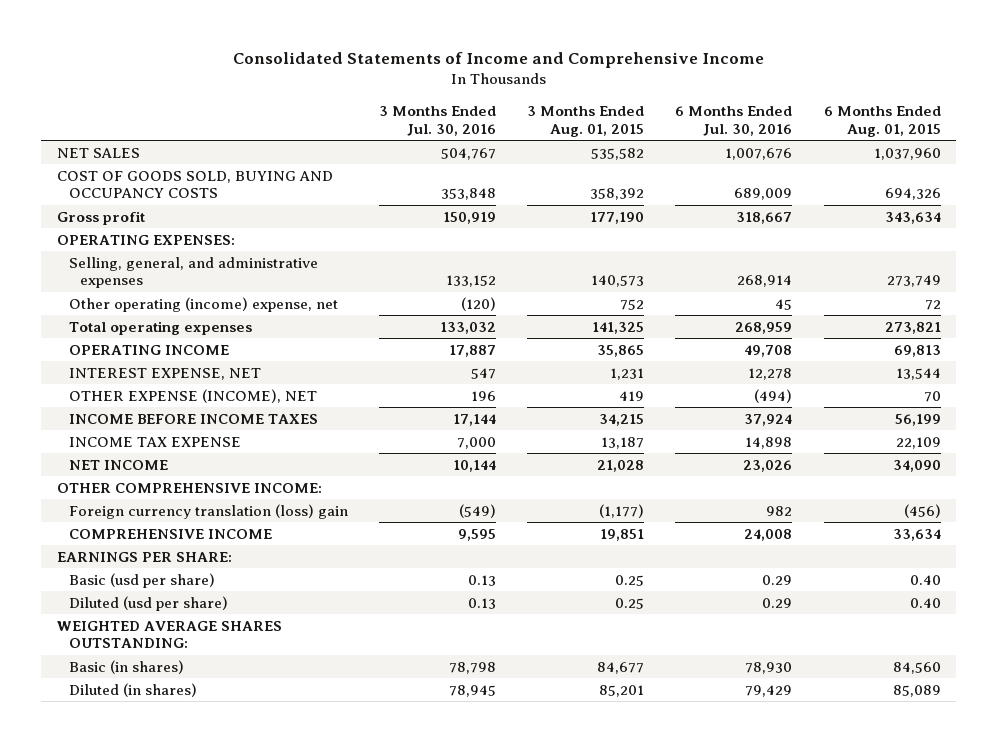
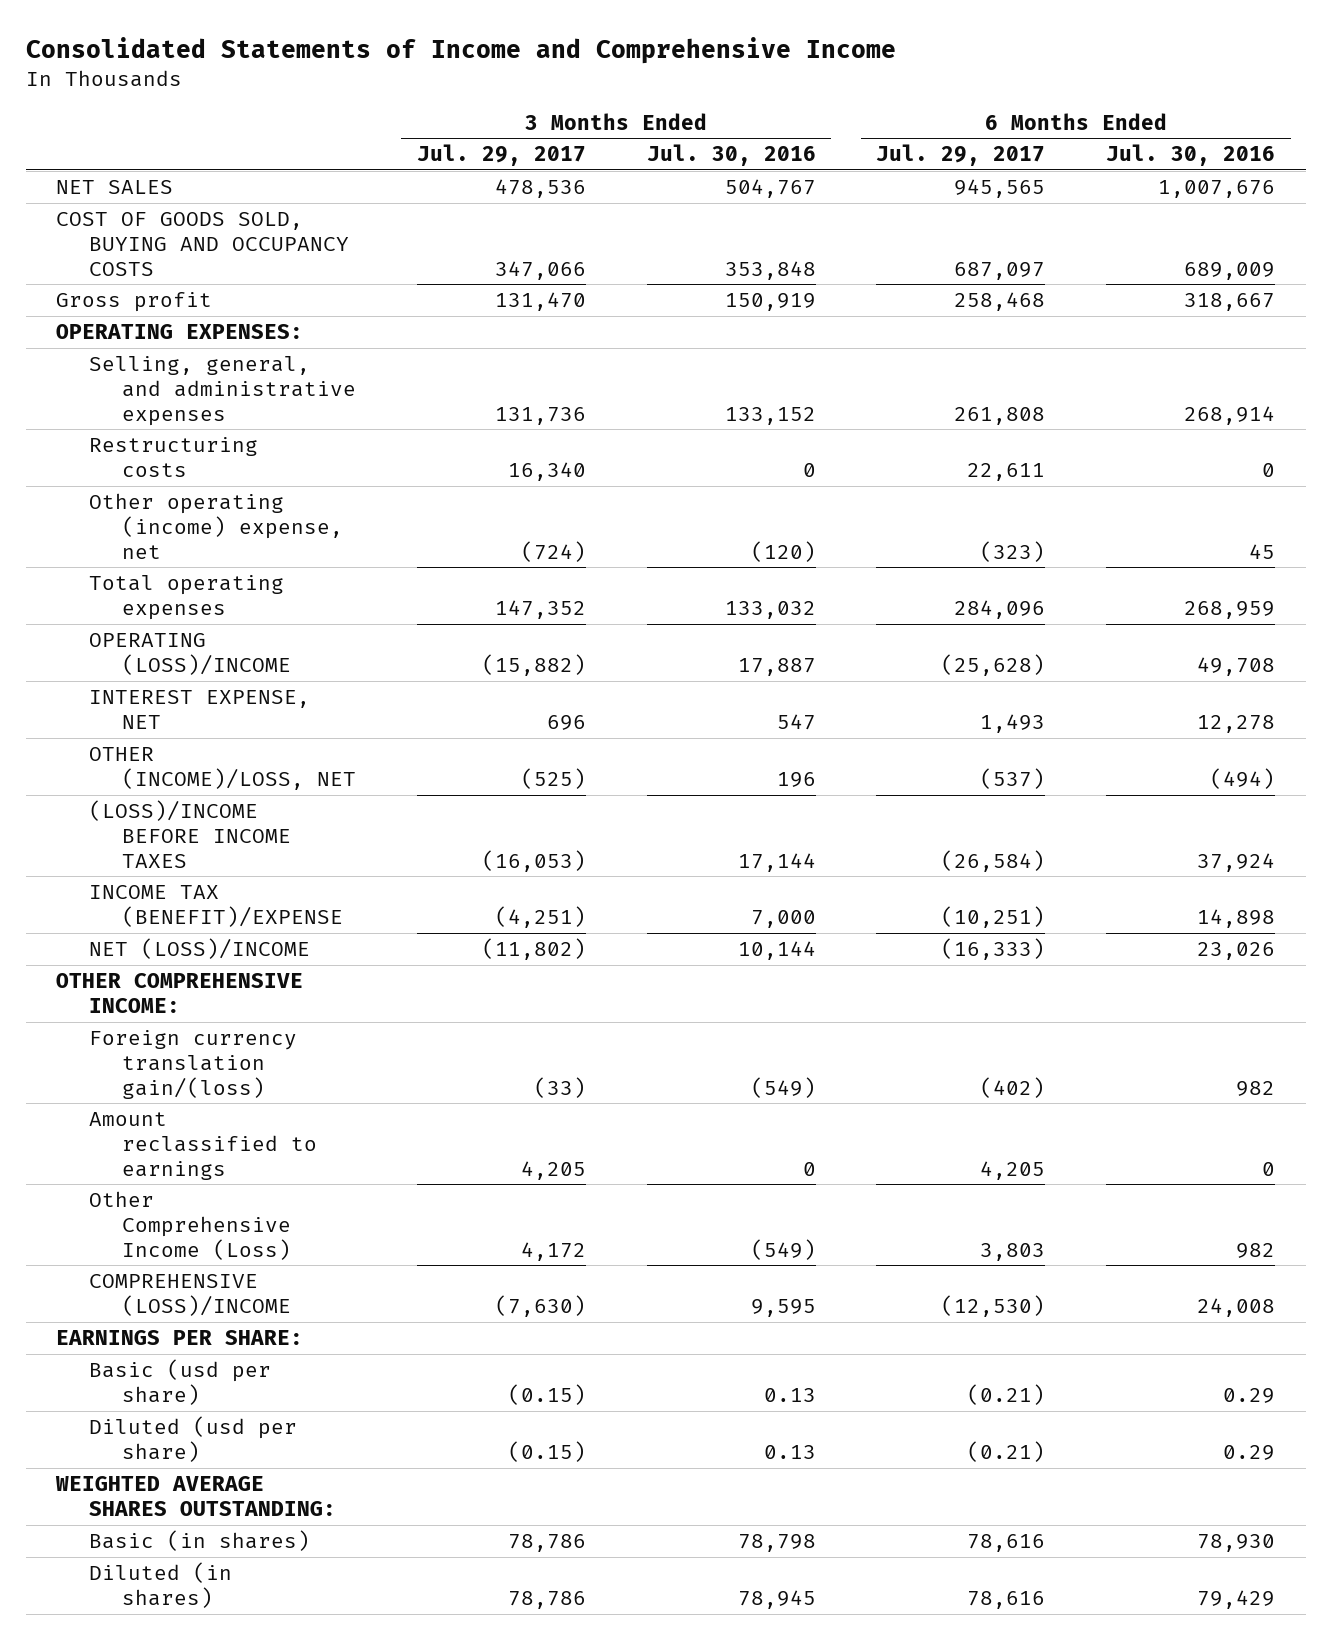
[527,105,645,137] 3 Months Ended Aug. 01, 2015 -> none
[823,105,941,137] 6 Months Ended Aug. 01, 2015 -> none
none -> [416,144,586,167] Jul. 29, 2017
none -> [876,144,1046,167] Jul. 29, 2017
none -> [88,437,258,477] Restructuring costs
[68,344,229,355] OPERATING INCOME -> [88,633,291,675] OPERATING (LOSS)/INCOME
[68,388,317,403] OTHER EXPENSE (INCOME), NET -> [88,747,356,790] OTHER (INCOME)/LOSS, NET
[68,413,318,424] INCOME BEFORE INCOME TAXES -> [88,800,291,868] (LOSS)/INCOME BEFORE INCOME TAXES
[68,436,241,447] INCOME TAX EXPENSE -> [88,885,343,927] INCOME TAX (BENEFIT)/EXPENSE
[68,459,168,470] NET INCOME -> [88,938,310,960] NET (LOSS)/INCOME
[68,503,348,519] Foreign currency translation (loss) gain -> [88,1030,297,1099] Foreign currency translation gain/(loss)
none -> [88,1112,317,1180] Amount reclassified to earnings
none -> [88,1191,291,1260] Other Comprehensive Income (Loss)
[68,528,272,539] COMPREHENSIVE INCOME -> [88,1274,291,1316] COMPREHENSIVE (LOSS)/INCOME

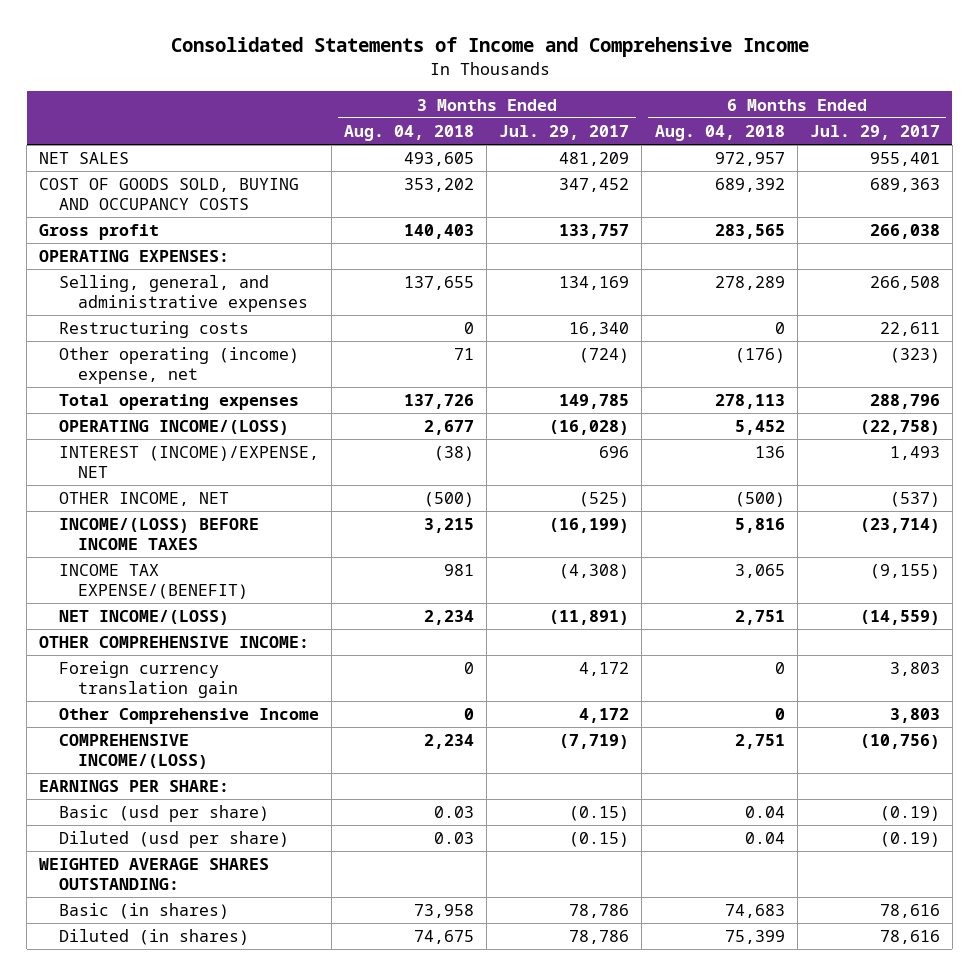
[646,144,816,167] Jul. 30, 2016 -> none
[1106,144,1276,167] Jul. 30, 2016 -> none
none -> [343,124,474,141] Aug. 04, 2018
none -> [654,124,785,141] Aug. 04, 2018
[494,179,586,199] 478,536 -> [559,152,630,167] 481,209
[954,179,1046,199] 945,565 -> [869,152,940,167] 955,401
[494,260,586,280] 347,066 -> [559,178,630,193] 347,452
[954,261,1046,280] 687,097 -> [869,178,940,193] 689,363
[494,292,586,312] 131,470 -> [559,224,630,240] 133,757
[954,292,1046,312] 258,468 -> [869,224,940,240] 266,038
[494,406,586,425] 131,736 -> [559,276,630,291] 134,169
[954,406,1046,425] 261,808 -> [869,276,940,291] 266,508
[494,599,586,619] 147,352 -> [559,394,630,410] 149,785
[954,599,1046,619] 284,096 -> [869,394,940,410] 288,796
[88,633,291,675] OPERATING (LOSS)/INCOME -> [58,420,289,436] OPERATING INCOME/(LOSS)
[481,653,586,676] (15,882) -> [549,420,630,436] (16,028)
[941,653,1046,676] (25,628) -> [859,420,940,436] (22,758)
[88,690,310,729] INTEREST EXPENSE, NET -> [58,446,319,479] INTEREST (INCOME)/EXPENSE, NET
[88,747,356,790] OTHER (INCOME)/LOSS, NET -> [58,492,229,507] OTHER INCOME, NET
[88,800,291,868] (LOSS)/INCOME BEFORE INCOME TAXES -> [58,518,259,551] INCOME/(LOSS) BEFORE INCOME TAXES
[481,849,586,872] (16,053) -> [549,518,630,534] (16,199)
[941,849,1046,872] (26,584) -> [859,518,940,534] (23,714)
[88,885,343,927] INCOME TAX (BENEFIT)/EXPENSE -> [58,564,248,600] INCOME TAX EXPENSE/(BENEFIT)
[494,905,586,928] (4,251) -> [559,564,630,580] (4,308)
[941,905,1046,928] (10,251) -> [869,564,940,580] (9,155)
[88,938,310,960] NET (LOSS)/INCOME -> [58,610,229,626] NET INCOME/(LOSS)
[481,938,586,961] (11,802) -> [549,610,630,626] (11,891)
[941,938,1046,961] (16,333) -> [859,610,940,626] (14,559)
[88,1112,317,1180] Amount reclassified to earnings -> none
[88,1030,297,1099] Foreign currency translation gain/(loss) -> [58,661,238,699] Foreign currency translation gain
[533,1076,586,1098] (33) -> [579,662,630,677] 4,172
[980,1076,1046,1098] (402) -> [889,662,940,677] 3,803
[88,1191,291,1260] Other Comprehensive Income (Loss) -> [58,708,319,725] Other Comprehensive Income
[88,1274,291,1316] COMPREHENSIVE (LOSS)/INCOME -> [58,734,208,770] COMPREHENSIVE INCOME/(LOSS)
[494,1294,586,1317] (7,630) -> [559,734,630,750] (7,719)
[941,1294,1046,1317] (12,530) -> [859,734,940,750] (10,756)
[967,1383,1046,1405] (0.21) -> [879,806,940,822] (0.19)
[967,1440,1046,1462] (0.21) -> [879,832,940,848] (0.19)

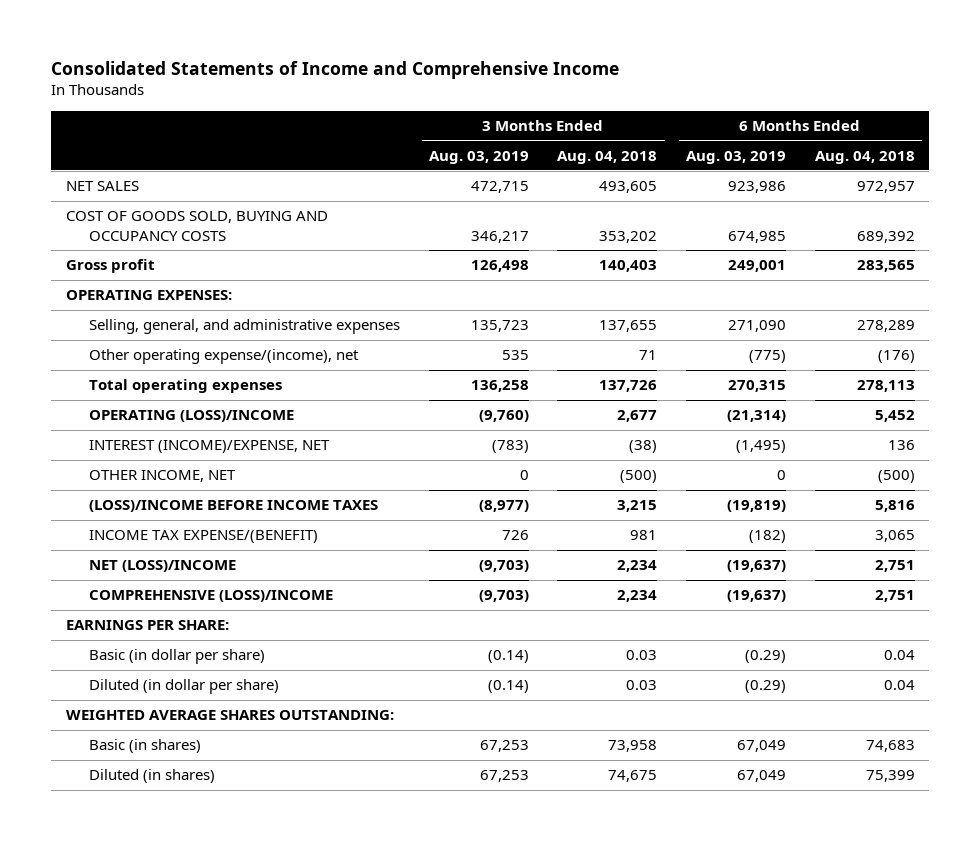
[499,124,630,140] Jul. 29, 2017 -> none
[809,124,940,140] Jul. 29, 2017 -> none
none -> [428,150,529,164] Aug. 03, 2019
none -> [685,150,786,164] Aug. 03, 2019
[58,321,249,339] Restructuring costs -> none
[58,347,299,385] Other operating (income) expense, net -> [89,349,360,365] Other operating expense/(income), net
[58,420,289,436] OPERATING INCOME/(LOSS) -> [89,410,295,423] OPERATING (LOSS)/INCOME
[58,518,259,551] INCOME/(LOSS) BEFORE INCOME TAXES -> [89,500,379,513] (LOSS)/INCOME BEFORE INCOME TAXES
[39,636,310,649] OTHER COMPREHENSIVE INCOME: -> none
[58,661,238,699] Foreign currency translation gain -> none
[58,708,319,725] Other Comprehensive Income -> none
[58,610,229,626] NET INCOME/(LOSS) -> [89,560,237,573] NET (LOSS)/INCOME
[58,734,208,770] COMPREHENSIVE INCOME/(LOSS) -> [89,590,334,603] COMPREHENSIVE (LOSS)/INCOME
[58,805,269,823] Basic (usd per share) -> [89,649,266,665] Basic (in dollar per share)
[58,831,289,849] Diluted (usd per share) -> [89,679,280,695] Diluted (in dollar per share)

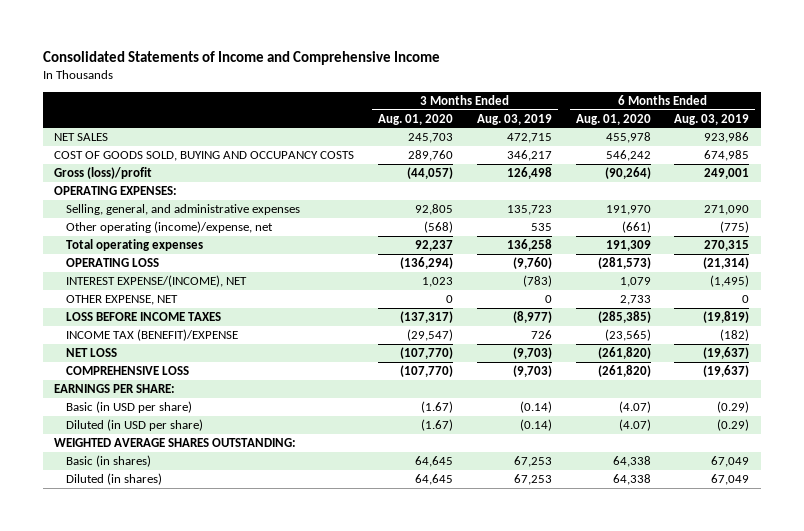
[557,150,658,164] Aug. 04, 2018 -> none
[814,150,915,164] Aug. 04, 2018 -> none
none -> [378,113,454,125] Aug. 01, 2020
none -> [575,113,651,125] Aug. 01, 2020
[65,259,155,274] Gross profit -> [54,167,153,180] Gross (loss)/profit
[89,349,360,365] Other operating expense/(income), net -> [66,221,274,234] Other operating (income)/expense, net
[89,410,295,423] OPERATING (LOSS)/INCOME -> [66,258,160,268] OPERATING LOSS
[89,440,331,454] INTEREST (INCOME)/EXPENSE, NET -> [66,275,248,288] INTEREST EXPENSE/(INCOME), NET
[89,470,237,483] OTHER INCOME, NET -> [66,295,179,306] OTHER EXPENSE, NET
[89,500,379,513] (LOSS)/INCOME BEFORE INCOME TAXES -> [66,312,222,322] LOSS BEFORE INCOME TAXES
[89,530,319,544] INCOME TAX EXPENSE/(BENEFIT) -> [66,329,239,342] INCOME TAX (BENEFIT)/EXPENSE
[89,560,237,573] NET (LOSS)/INCOME -> [66,348,118,358] NET LOSS
[89,590,334,603] COMPREHENSIVE (LOSS)/INCOME -> [66,366,190,376] COMPREHENSIVE LOSS
[89,649,266,665] Basic (in dollar per share) -> [66,401,193,414] Basic (in USD per share)
[89,679,280,695] Diluted (in dollar per share) -> [66,419,204,432] Diluted (in USD per share)

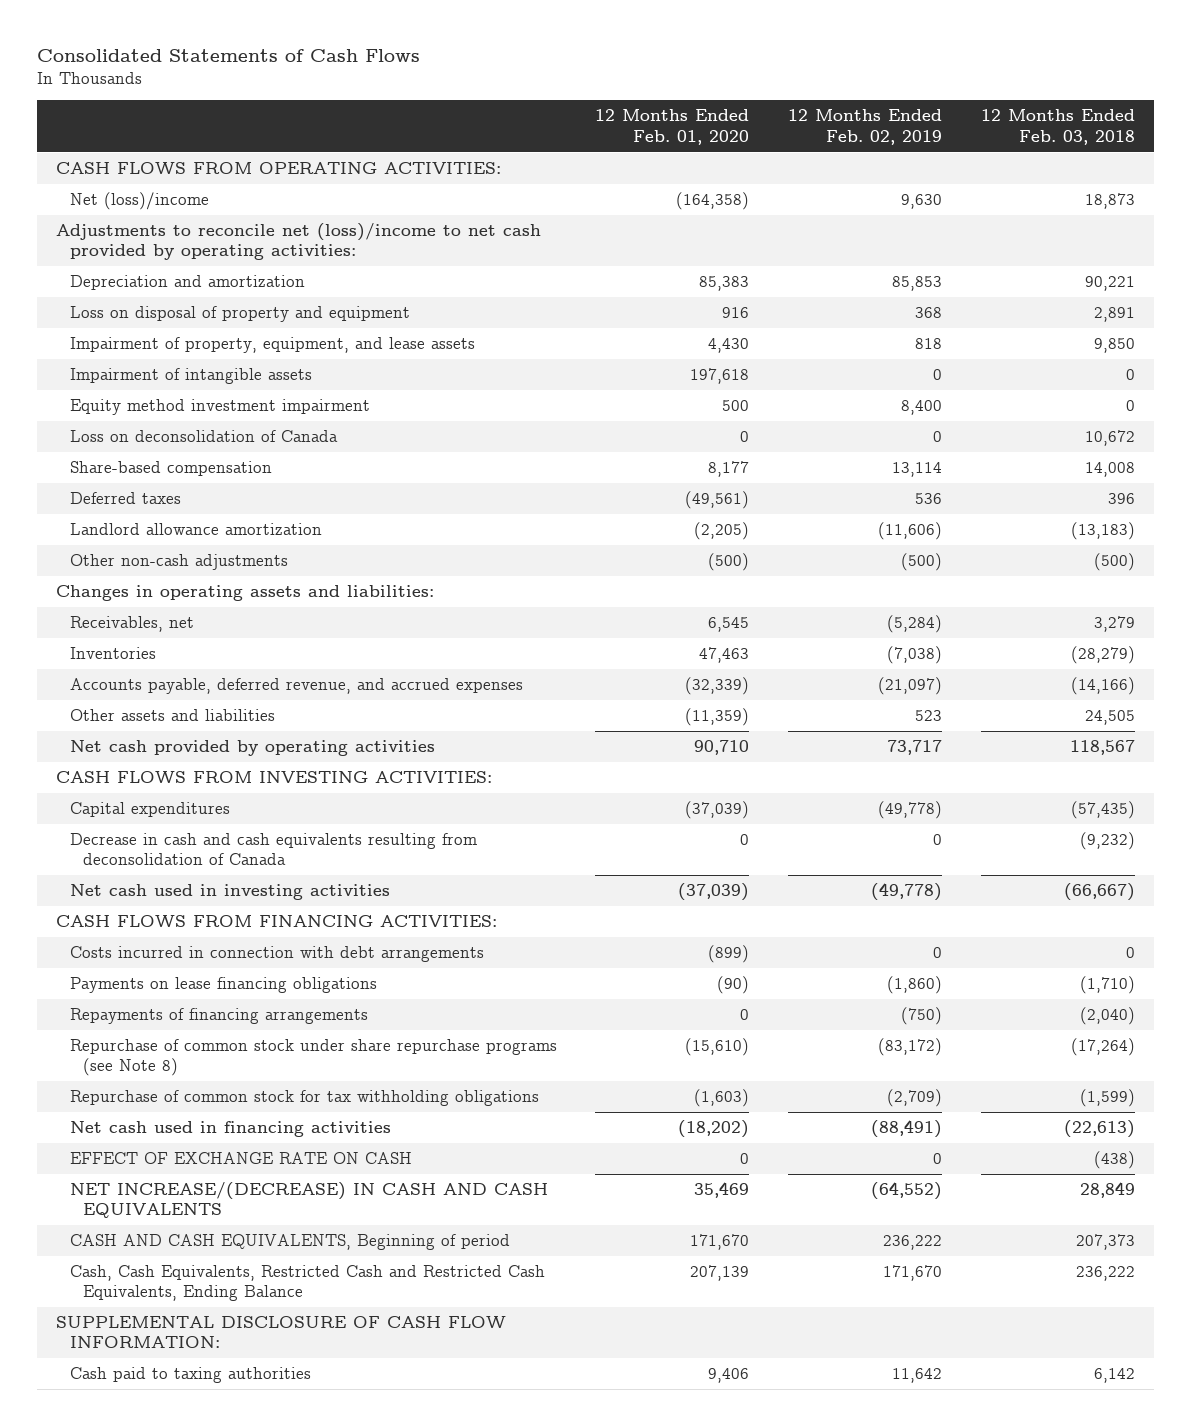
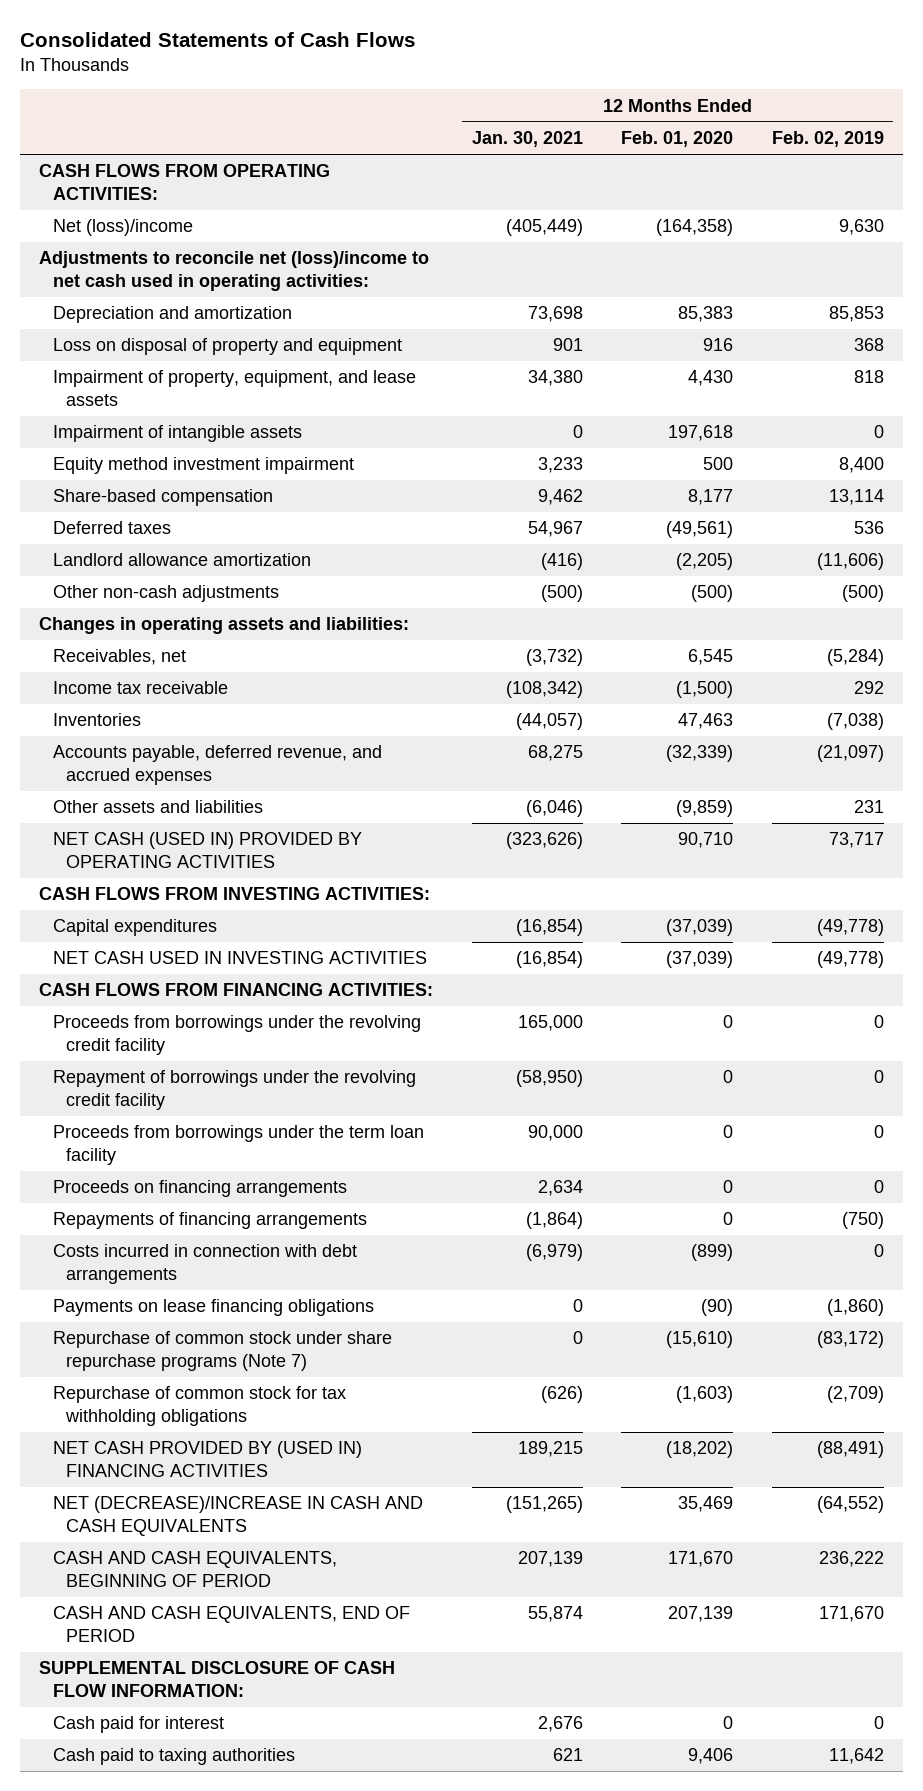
[980,109,1135,145] 12 Months Ended Feb. 03, 2018 -> none
none -> [471,130,583,147] Jan. 30, 2021
[55,223,541,261] Adjustments to reconcile net (loss)/income to net cash provided by operating activities: -> [39,251,430,292] Adjustments to reconcile net (loss)/income to net cash used in operating activities:
[69,430,338,443] Loss on deconsolidation of Canada -> none
none -> [52,681,228,695] Income tax receivable
[685,708,750,727] (11,359) -> [676,800,734,818] (9,859)
[914,710,942,722] 523 -> [853,800,884,814] 231
[69,740,435,757] Net cash provided by operating activities -> [52,832,362,869] NET CASH (USED IN) PROVIDED BY OPERATING ACTIVITIES
[69,833,477,866] Decrease in cash and cash equivalents resulting from deconsolidation of Canada -> none
[69,884,390,901] Net cash used in investing activities -> [52,951,427,965] NET CASH USED IN INVESTING ACTIVITIES
none -> [52,1015,421,1056] Proceeds from borrowings under the revolving credit facility
none -> [52,1070,416,1111] Repayment of borrowings under the revolving credit facility
none -> [52,1125,424,1166] Proceeds from borrowings under the term loan facility
none -> [52,1180,347,1198] Proceeds on financing arrangements
[69,1008,368,1025] Repayments of financing arrangements -> [52,1212,367,1230] Repayments of financing arrangements
[69,1039,557,1077] Repurchase of common stock under share repurchase programs (see Note 8) -> [52,1331,392,1372] Repurchase of common stock under share repurchase programs (Note 7)
[69,1152,412,1165] EFFECT OF EXCHANGE RATE ON CASH -> none
[69,1121,391,1138] Net cash used in financing activities -> [52,1441,362,1478] NET CASH PROVIDED BY (USED IN) FINANCING ACTIVITIES
[69,1182,548,1219] NET INCREASE/(DECREASE) IN CASH AND CASH EQUIVALENTS -> [52,1496,423,1537] NET (DECREASE)/INCREASE IN CASH AND CASH EQUIVALENTS
[69,1234,510,1251] CASH AND CASH EQUIVALENTS, Beginning of period -> [52,1551,337,1588] CASH AND CASH EQUIVALENTS, BEGINNING OF PERIOD
[69,1265,545,1302] Cash, Cash Equivalents, Restricted Cash and Restricted Cash Equivalents, Ending Balance -> [52,1606,410,1643] CASH AND CASH EQUIVALENTS, END OF PERIOD
none -> [52,1716,224,1734] Cash paid for interest

